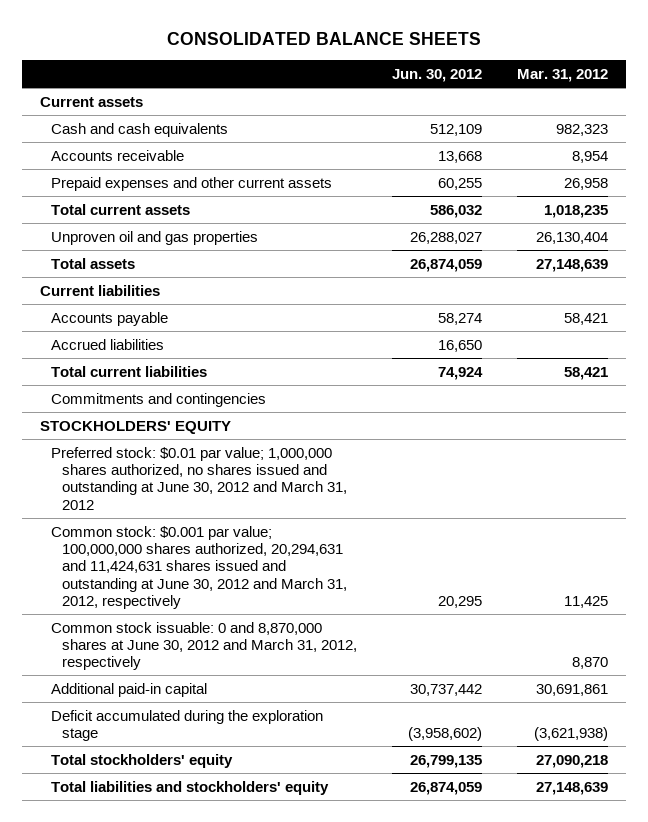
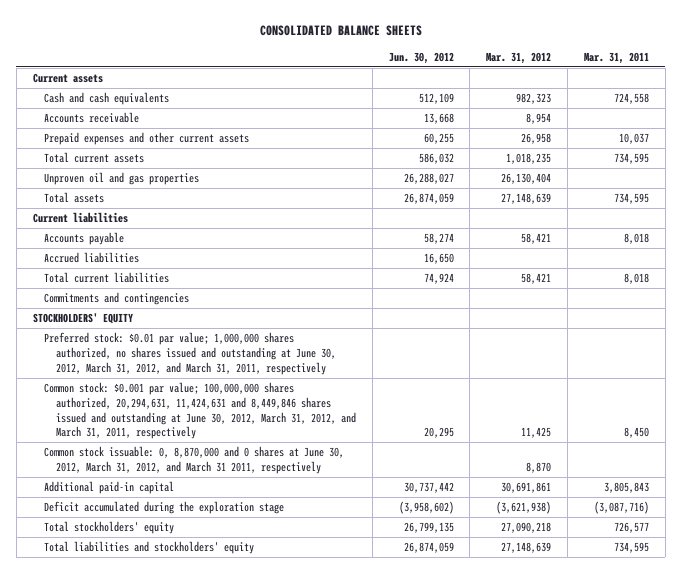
none -> [583,51,649,64] Mar. 31, 2011
[50,446,347,510] Preferred stock: $0.01 par value; 1,000,000 shares authorized, no shares issued and outstanding at June 30, 2012 and March 31, 2012 -> [44,332,336,375] Preferred stock: $0.01 par value; 1,000,000 shares authorized, no shares issued and outstanding at June 30, 2012, March 31, 2012, and March 31, 2011, respectively
[50,525,347,610] Common stock: $0.001 par value; 100,000,000 shares authorized, 20,294,631 and 11,424,631 shares issued and outstanding at June 30, 2012 and March 31, 2012, respectively -> [44,382,356,440] Common stock: $0.001 par value; 100,000,000 shares authorized, 20,294,631, 11,424,631 and 8,449,846 shares issued and outstanding at June 30, 2012, March 31, 2012, and March 31, 2011, respectively
[50,621,357,671] Common stock issuable: 0 and 8,870,000 shares at June 30, 2012 and March 31, 2012, respectively -> [44,446,345,474] Common stock issuable: 0, 8,870,000 and 0 shares at June 30, 2012, March 31, 2012, and March 31 2011, respectively

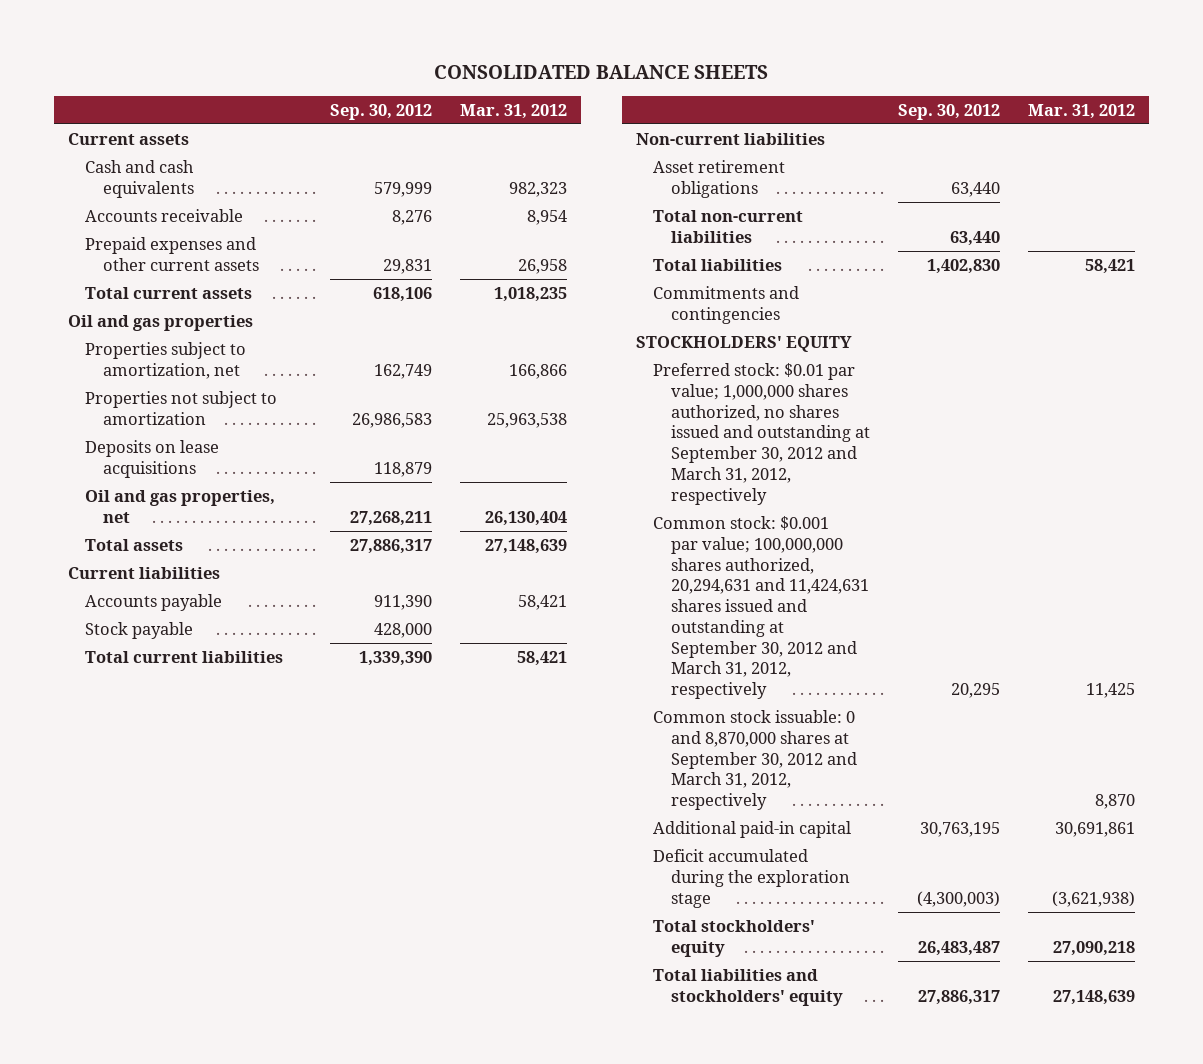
[388,51,454,64] Jun. 30, 2012 -> none
[583,51,649,64] Mar. 31, 2011 -> none
none -> [330,103,433,120] Sep. 30, 2012
none -> [67,315,253,332] Oil and gas properties
none -> [85,342,247,379] Properties subject to amortization, net
none -> [85,391,278,425] Properties not subject to amortization
none -> [85,440,220,478] Deposits on lease acquisitions
[44,172,200,186] Unproven oil and gas properties -> [85,490,276,523] Oil and gas properties, net
[44,252,140,264] Accrued liabilities -> none
none -> [85,622,194,640] Stock payable
none -> [635,133,825,146] Non-current liabilities
none -> [653,160,786,198] Asset retirement obligations
none -> [653,210,804,243] Total non-current liabilities
none -> [653,259,783,272] Total liabilities
[44,332,336,375] Preferred stock: $0.01 par value; 1,000,000 shares authorized, no shares issued and outstanding at June 30, 2012, March 31, 2012, and March 31, 2011, respectively -> [653,363,870,505] Preferred stock: $0.01 par value; 1,000,000 shares authorized, no shares issued and outstanding at September 30, 2012 and March 31, 2012, respectively
[44,382,356,440] Common stock: $0.001 par value; 100,000,000 shares authorized, 20,294,631, 11,424,631 and 8,449,846 shares issued and outstanding at June 30, 2012, March 31, 2012, and March 31, 2011, respectively -> [653,516,869,700] Common stock: $0.001 par value; 100,000,000 shares authorized, 20,294,631 and 11,424,631 shares issued and outstanding at September 30, 2012 and March 31, 2012, respectively
[44,446,345,474] Common stock issuable: 0, 8,870,000 and 0 shares at June 30, 2012, March 31, 2012, and March 31 2011, respectively -> [653,710,857,811] Common stock issuable: 0 and 8,870,000 shares at September 30, 2012 and March 31, 2012, respectively

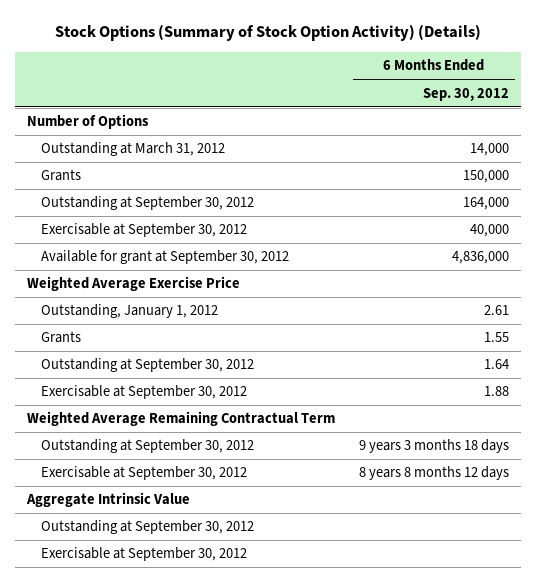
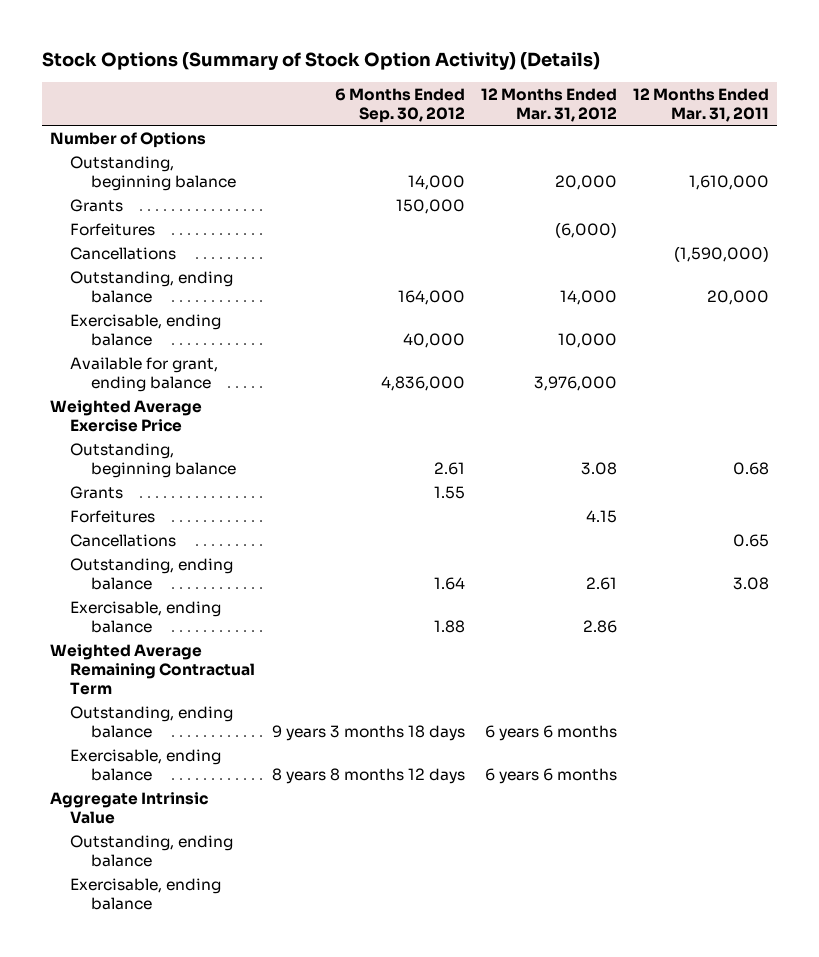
none -> [480,87,617,123] 12 Months Ended Mar. 31, 2012
none -> [632,87,769,123] 12 Months Ended Mar. 31, 2011
[41,142,226,157] Outstanding at March 31, 2012 -> [70,155,236,191] Outstanding, beginning balance
none -> [70,222,156,236] Forfeitures
none -> [70,246,177,260] Cancellations
[41,196,255,211] Outstanding at September 30, 2012 -> [70,270,234,303] Outstanding, ending balance
[41,223,248,238] Exercisable at September 30, 2012 -> [70,313,222,346] Exercisable, ending balance
[41,250,290,265] Available for grant at September 30, 2012 -> [70,356,219,392] Available for grant, ending balance
[41,304,219,319] Outstanding, January 1, 2012 -> [70,442,236,478] Outstanding, beginning balance
none -> [70,509,156,523] Forfeitures
none -> [70,533,177,547] Cancellations
[41,358,255,373] Outstanding at September 30, 2012 -> [70,557,234,590] Outstanding, ending balance
[41,385,248,400] Exercisable at September 30, 2012 -> [70,600,222,633] Exercisable, ending balance
[41,439,255,454] Outstanding at September 30, 2012 -> [70,705,234,738] Outstanding, ending balance
[41,466,248,481] Exercisable at September 30, 2012 -> [70,748,222,781] Exercisable, ending balance
[41,520,255,535] Outstanding at September 30, 2012 -> [70,834,234,867] Outstanding, ending balance
[41,547,248,562] Exercisable at September 30, 2012 -> [70,877,222,910] Exercisable, ending balance

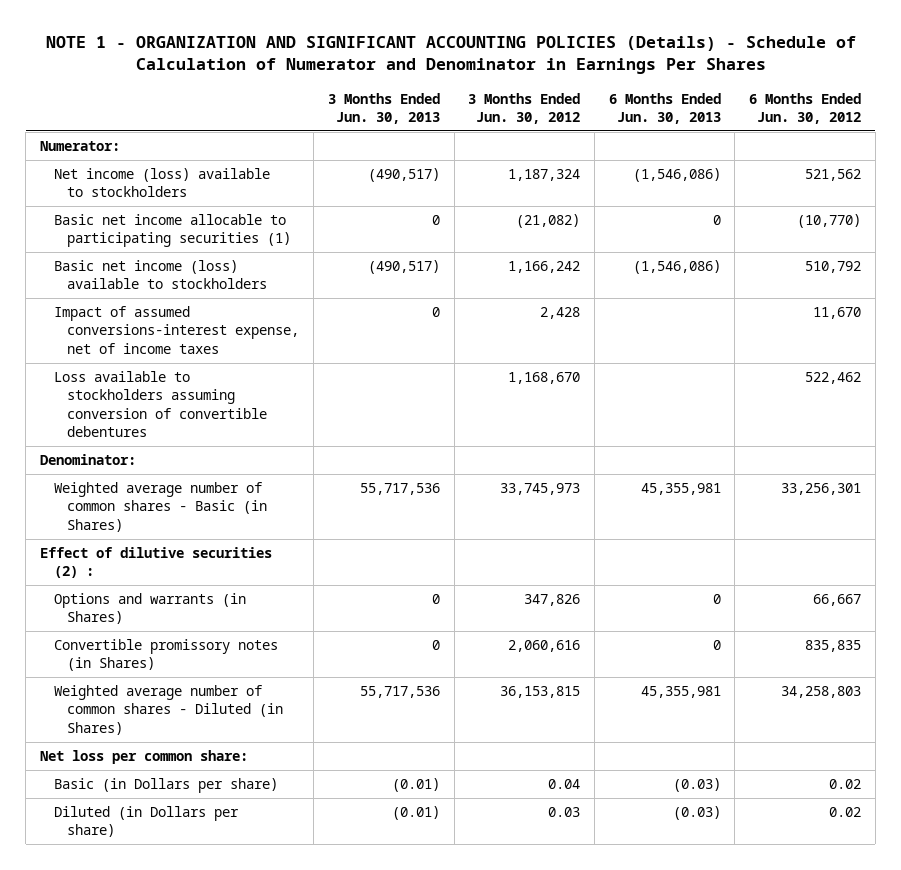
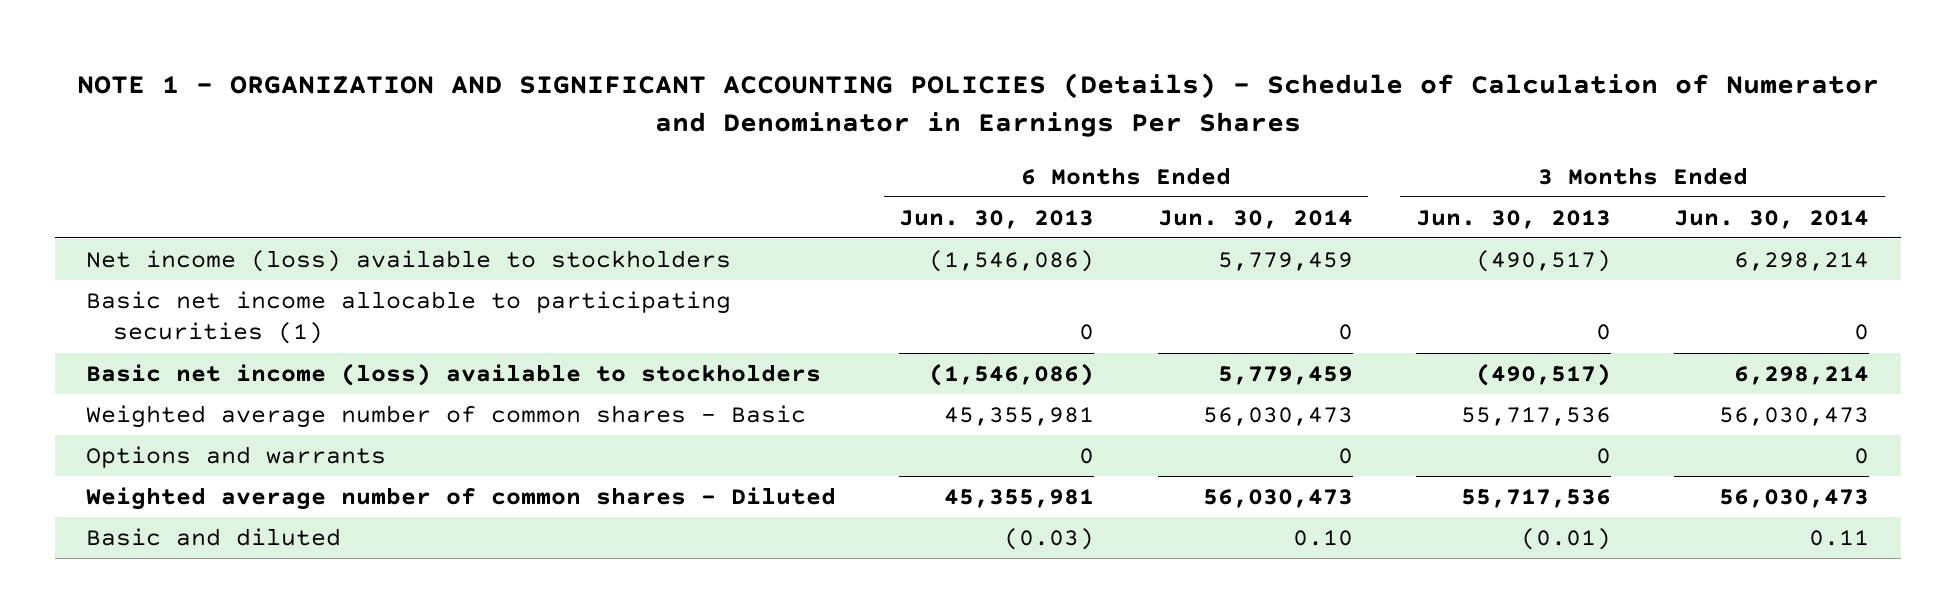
[468,92,581,124] 3 Months Ended Jun. 30, 2012 -> none
[749,92,862,124] 6 Months Ended Jun. 30, 2012 -> none
none -> [1157,209,1353,229] Jun. 30, 2014
none -> [1674,209,1870,229] Jun. 30, 2014
[40,141,121,152] Numerator: -> none
[53,306,300,354] Impact of assumed conversions-interest expense, net of income taxes -> none
[53,371,268,437] Loss available to stockholders assuming conversion of convertible debentures -> none
[40,454,137,466] Denominator: -> none
[40,547,273,579] Effect of dilutive securities (2) : -> none
[53,639,278,672] Convertible promissory notes (in Shares) -> none
[40,750,249,765] Net loss per common share: -> none
[53,778,278,794] Basic (in Dollars per share) -> none
[53,806,239,838] Diluted (in Dollars per share) -> none
[53,482,268,532] Weighted average number of common shares - Basic (in Shares) -> [86,404,807,428] Weighted average number of common shares - Basic
[53,593,246,625] Options and warrants (in Shares) -> [86,445,387,468] Options and warrants
[53,685,284,735] Weighted average number of common shares - Diluted (in Shares) -> [86,486,837,510] Weighted average number of common shares - Diluted
none -> [86,527,342,546] Basic and diluted

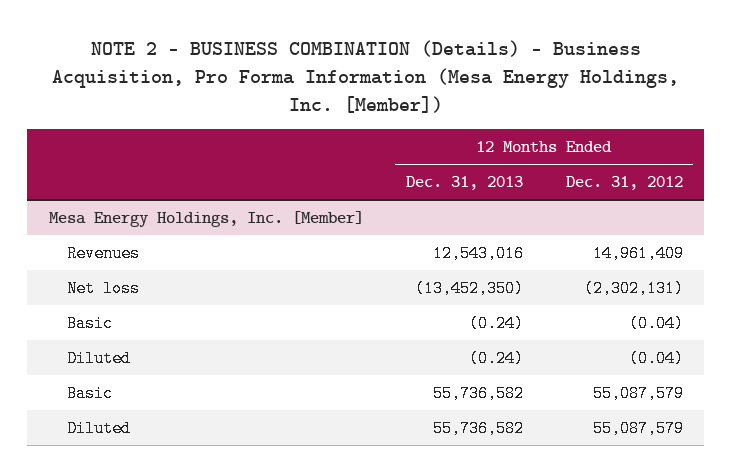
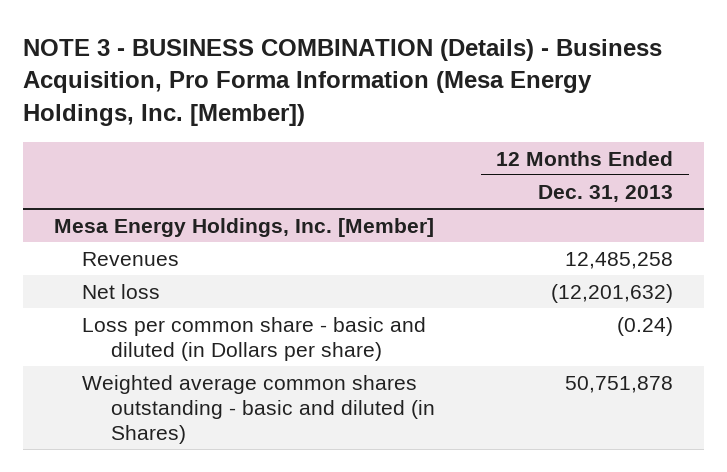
[51,40,679,114] NOTE 2 - BUSINESS COMBINATION (Details) - Business Acquisition, Pro Forma Information (Mesa Energy Holdings, Inc. [Member]) -> [22,38,662,126] NOTE 3 - BUSINESS COMBINATION (Details) - Business Acquisition, Pro Forma Information (Mesa Energy Holdings, Inc. [Member])
[565,176,683,191] Dec. 31, 2012 -> none
[66,349,131,367] Diluted -> none
[66,384,113,402] Basic -> none
[66,419,131,437] Diluted -> none
[433,244,525,262] 12,543,016 -> [565,251,674,269] 12,485,258
[415,279,525,297] (13,452,350) -> [551,283,674,303] (12,201,632)
[66,314,113,332] Basic -> [82,316,427,361] Loss per common share - basic and diluted (in Dollars per share)
none -> [82,374,435,444] Weighted average common shares outstanding - basic and diluted (in Shares)

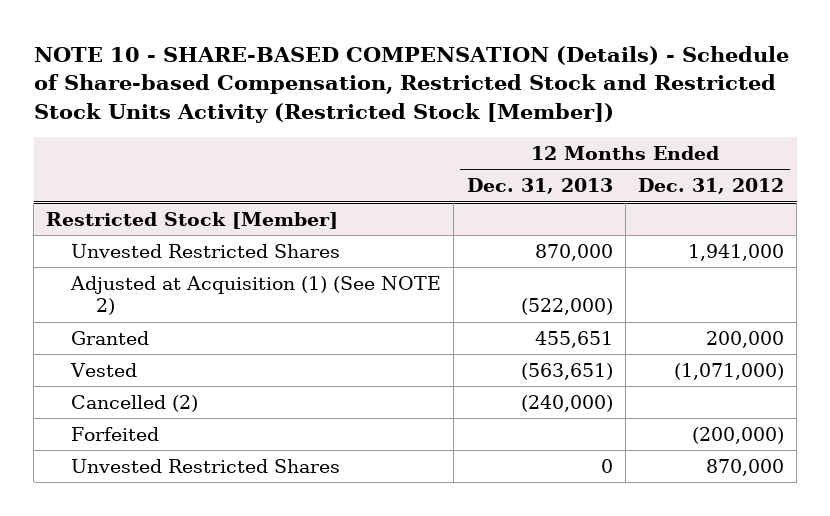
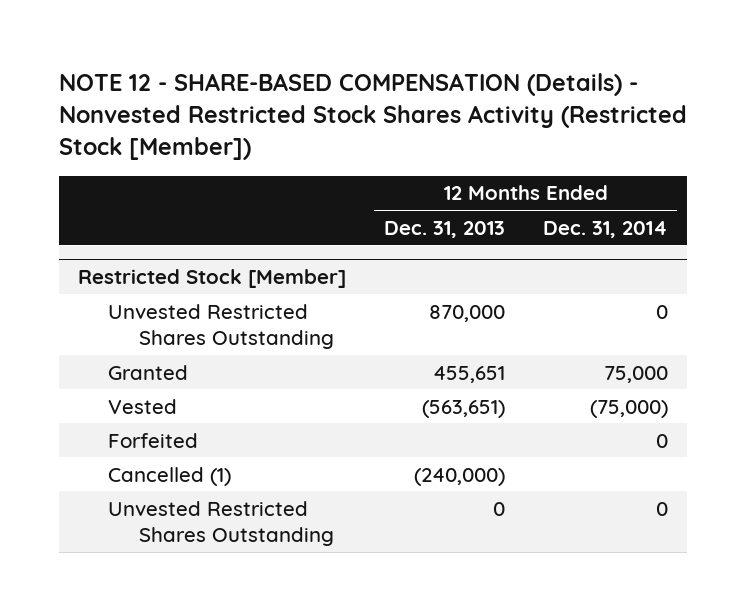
[33,45,789,123] NOTE 10 - SHARE-BASED COMPENSATION (Details) - Schedule of Share-based Compensation, Restricted Stock and Restricted Stock Units Activity (Restricted Stock [Member]) -> [58,72,687,160] NOTE 12 - SHARE-BASED COMPENSATION (Details) - Nonvested Restricted Stock Shares Activity (Restricted Stock [Member])
[637,178,784,195] Dec. 31, 2012 -> none
none -> [542,220,668,238] Dec. 31, 2014
[70,275,442,316] Adjusted at Acquisition (1) (See NOTE 2) -> none
[71,243,341,258] Unvested Restricted Shares -> [108,303,334,350] Unvested Restricted Shares Outstanding
[71,394,199,412] Cancelled (2) -> none
none -> [108,466,232,486] Cancelled (1)
[71,458,341,473] Unvested Restricted Shares -> [108,500,334,547] Unvested Restricted Shares Outstanding

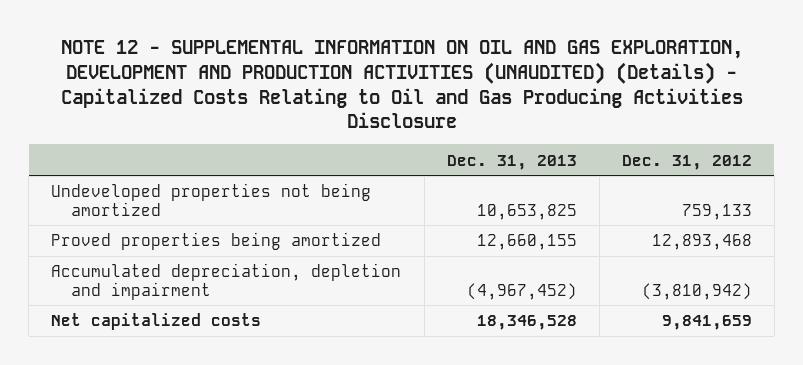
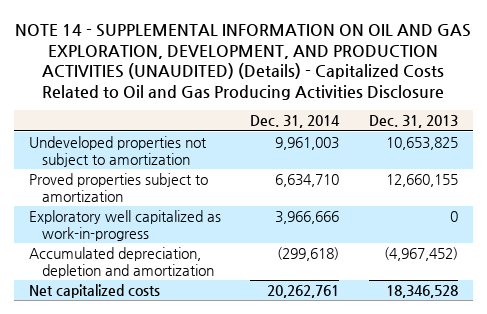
[60,39,743,129] NOTE 12 - SUPPLEMENTAL INFORMATION ON OIL AND GAS EXPLORATION, DEVELOPMENT AND PRODUCTION ACTIVITIES (UNAUDITED) (Details) - Capitalized Costs Relating to Oil and Gas Producing Activities Disclosure -> [15,23,472,101] NOTE 14 - SUPPLEMENTAL INFORMATION ON OIL AND GAS EXPLORATION, DEVELOPMENT, AND PRODUCTION ACTIVITIES (UNAUDITED) (Details) - Capitalized Costs Related to Oil and Gas Producing Activities Disclosure
[621,154,752,170] Dec. 31, 2012 -> none
none -> [250,115,341,129] Dec. 31, 2014
[51,183,372,216] Undeveloped properties not being amortized -> [28,135,207,167] Undeveloped properties not subject to amortization
[51,232,382,251] Proved properties being amortized -> [28,172,208,202] Proved properties subject to amortization
none -> [28,209,221,241] Exploratory well capitalized as work-in-progress
[51,263,402,300] Accumulated depreciation, depletion and impairment -> [28,246,214,278] Accumulated depreciation, depletion and amortization

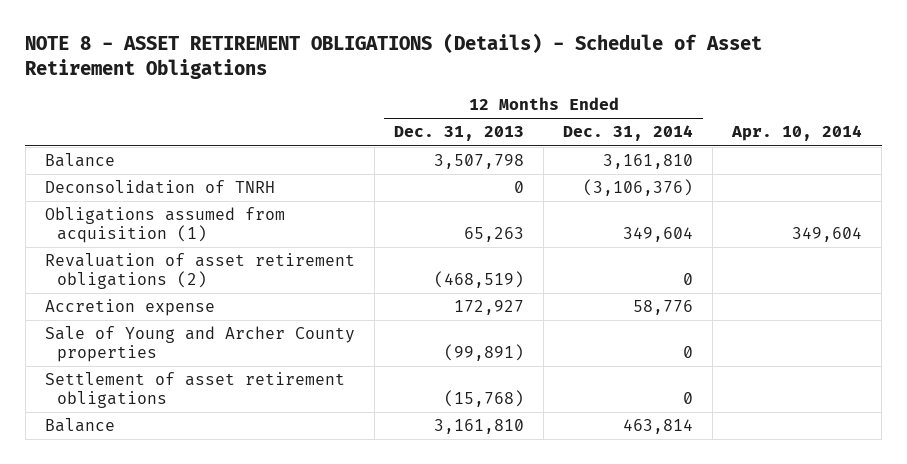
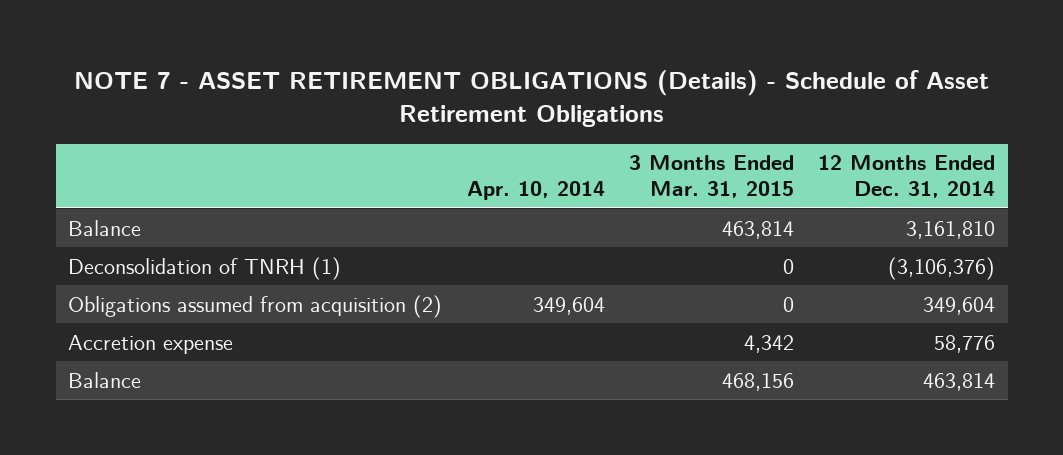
[25,33,763,79] NOTE 8 - ASSET RETIREMENT OBLIGATIONS (Details) - Schedule of Asset Retirement Obligations -> [73,70,989,128] NOTE 7 - ASSET RETIREMENT OBLIGATIONS (Details) - Schedule of Asset Retirement Obligations
[394,126,525,142] Dec. 31, 2013 -> none
none -> [628,155,794,199] 3 Months Ended Mar. 31, 2015
[44,253,355,289] Revaluation of asset retirement obligations (2) -> none
[44,180,275,195] Deconsolidation of TNRH -> [68,256,342,280] Deconsolidation of TNRH (1)
[44,207,285,243] Obligations assumed from acquisition (1) -> [68,294,443,318] Obligations assumed from acquisition (2)
[44,326,355,362] Sale of Young and Archer County properties -> none
[44,372,345,408] Settlement of asset retirement obligations -> none

